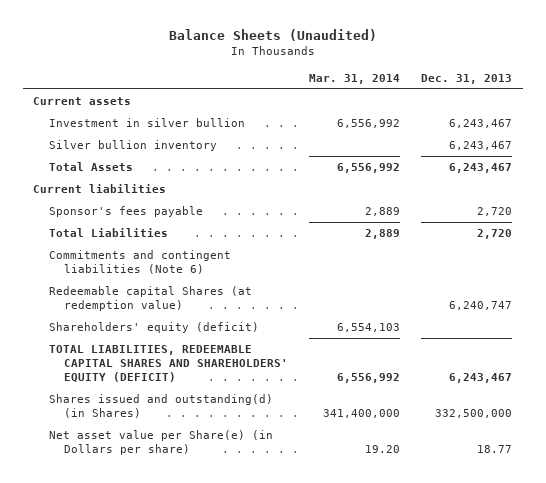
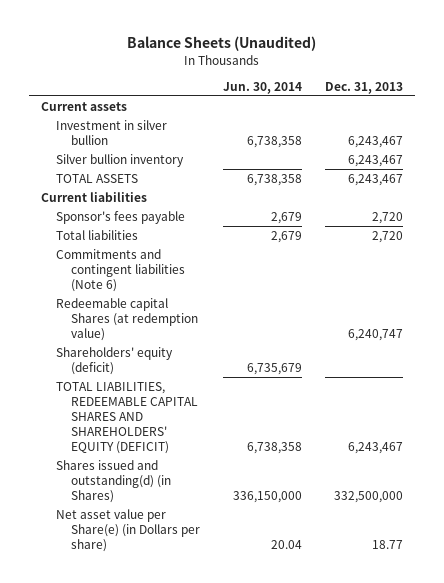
[309,73,401,84] Mar. 31, 2014 -> none
none -> [222,81,302,94] Jun. 30, 2014
[48,162,133,172] Total Assets -> [55,173,138,183] TOTAL ASSETS
[48,228,168,238] Total Liabilities -> [55,229,138,240] Total liabilities

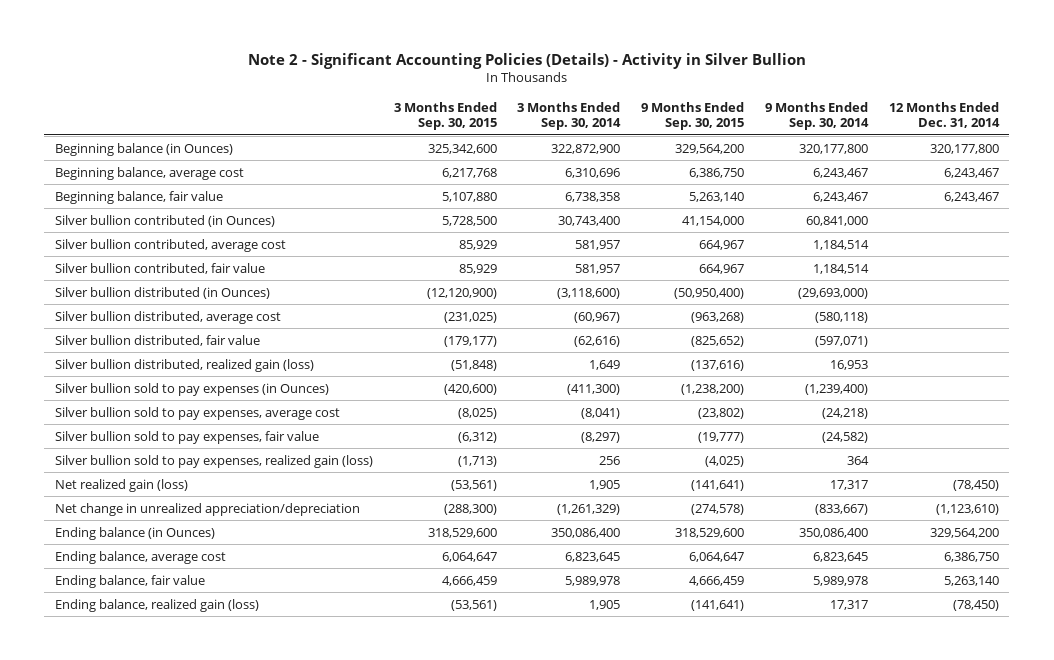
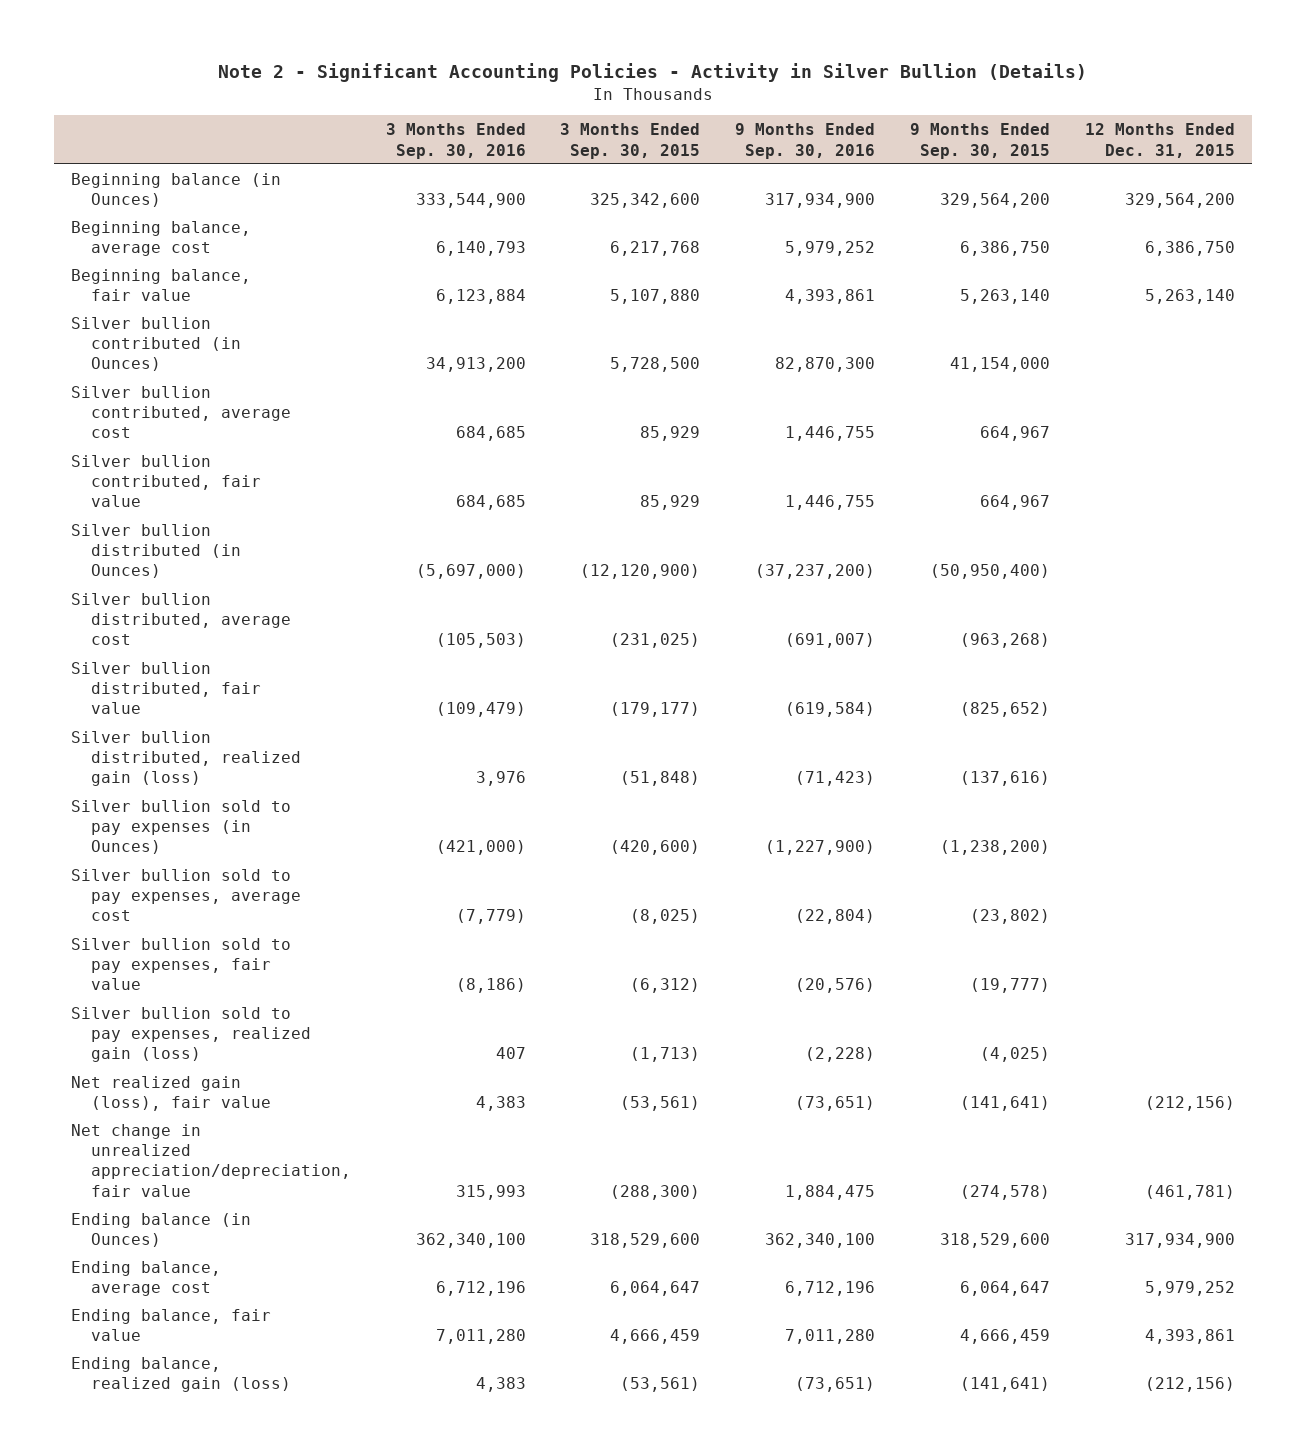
[247,52,806,69] Note 2 - Significant Accounting Policies (Details) - Activity in Silver Bullion -> [217,63,1087,83] Note 2 - Significant Accounting Policies - Activity in Silver Bullion (Details)
[517,101,622,131] 3 Months Ended Sep. 30, 2014 -> none
[765,101,870,131] 9 Months Ended Sep. 30, 2014 -> none
[888,101,1000,129] 12 Months Ended Dec. 31, 2014 -> none
none -> [385,123,526,159] 3 Months Ended Sep. 30, 2016
none -> [735,123,876,159] 9 Months Ended Sep. 30, 2016
none -> [1084,123,1235,158] 12 Months Ended Dec. 31, 2015
[54,478,188,492] Net realized gain (loss) -> [70,1075,271,1112] Net realized gain (loss), fair value
[54,502,360,516] Net change in unrealized appreciation/depreciation -> [70,1123,351,1197] Net change in unrealized appreciation/depreciation, fair value

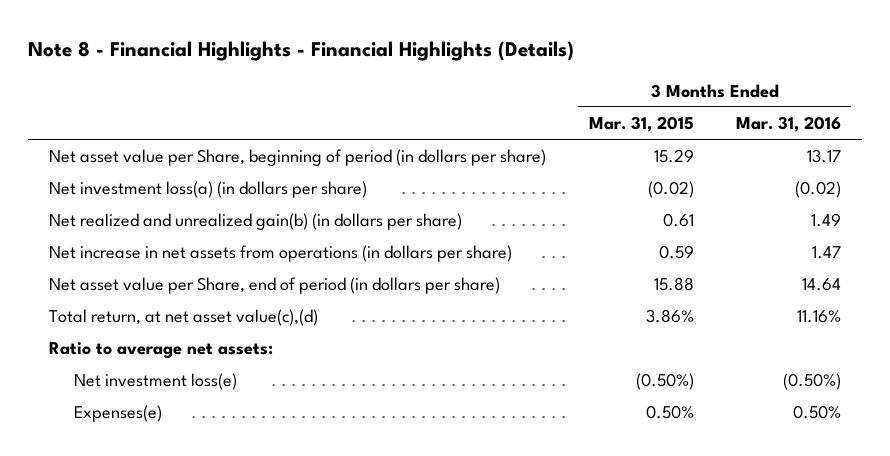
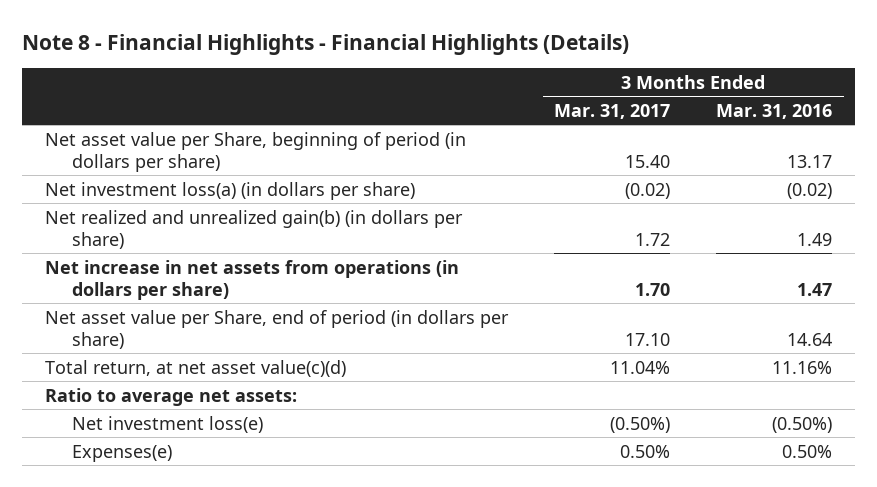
[588,116,694,133] Mar. 31, 2015 -> none
none -> [554,103,671,119] Mar. 31, 2017
[49,309,319,327] Total return, at net asset value(c),(d) -> [45,359,347,377] Total return, at net asset value(c)(d)

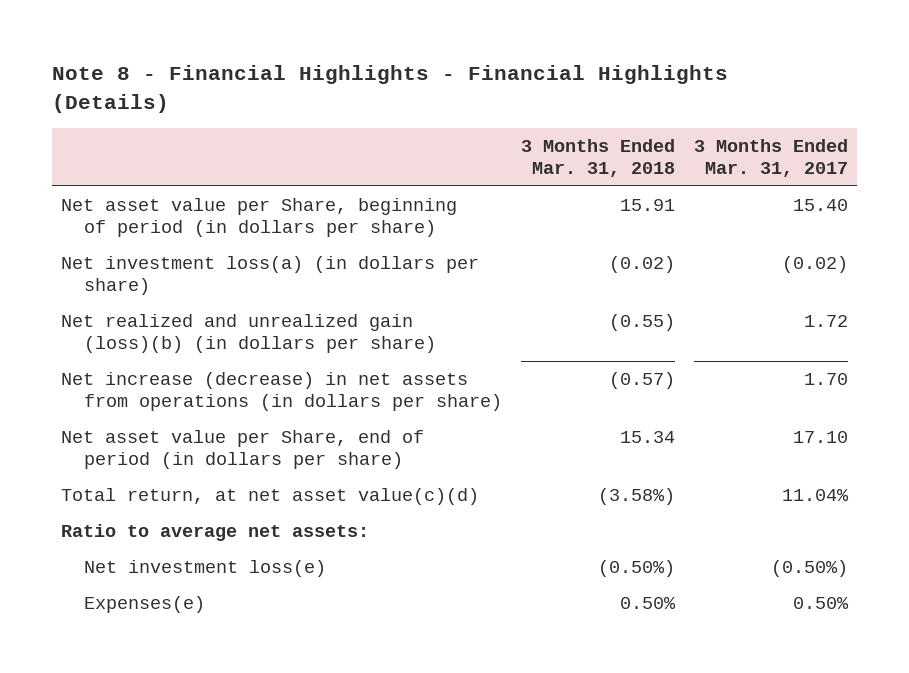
[716,103,833,119] Mar. 31, 2016 -> none
none -> [520,138,675,177] 3 Months Ended Mar. 31, 2018
[45,209,464,249] Net realized and unrealized gain(b) (in dollars per share) -> [61,314,436,354] Net realized and unrealized gain (loss)(b) (in dollars per share)
[45,259,460,300] Net increase in net assets from operations (in dollars per share) -> [61,372,502,412] Net increase (decrease) in net assets from operations (in dollars per share)

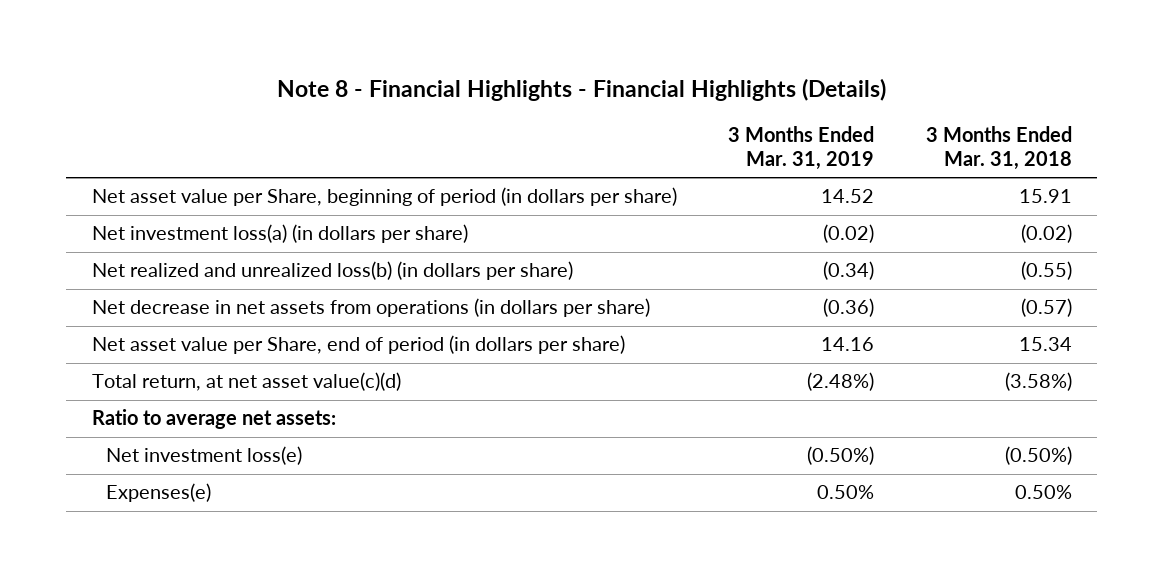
[693,138,848,177] 3 Months Ended Mar. 31, 2017 -> none
none -> [728,126,875,171] 3 Months Ended Mar. 31, 2019
[61,314,436,354] Net realized and unrealized gain (loss)(b) (in dollars per share) -> [91,261,573,281] Net realized and unrealized loss(b) (in dollars per share)
[61,372,502,412] Net increase (decrease) in net assets from operations (in dollars per share) -> [91,298,650,318] Net decrease in net assets from operations (in dollars per share)

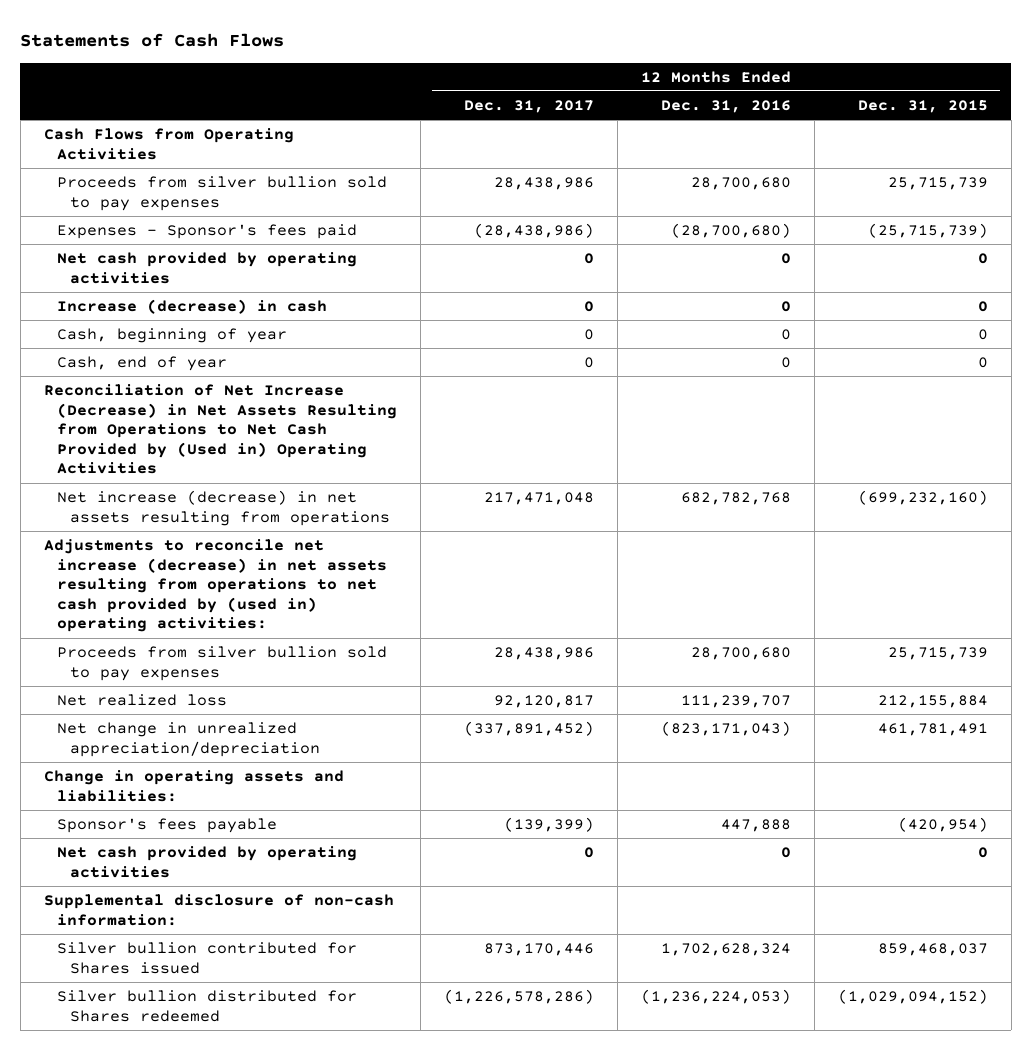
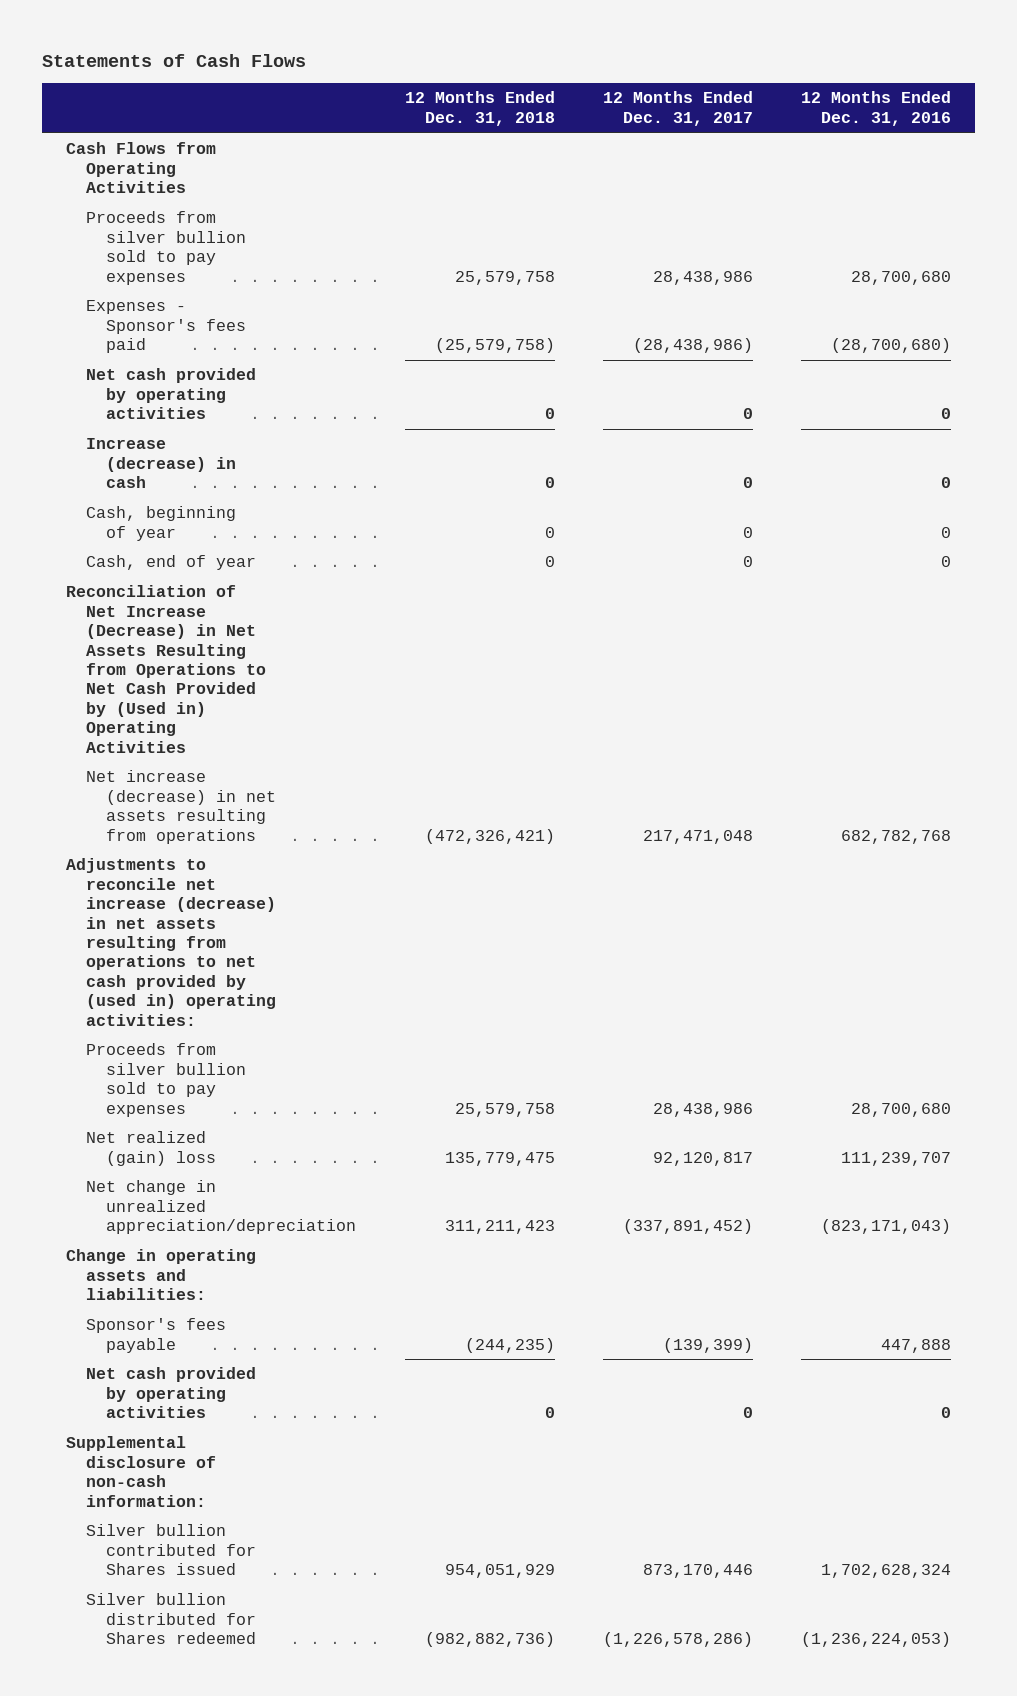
[857,99,988,113] Dec. 31, 2015 -> none
none -> [404,91,555,126] 12 Months Ended Dec. 31, 2018
[56,694,227,707] Net realized loss -> [86,1131,217,1166] Net realized (gain) loss

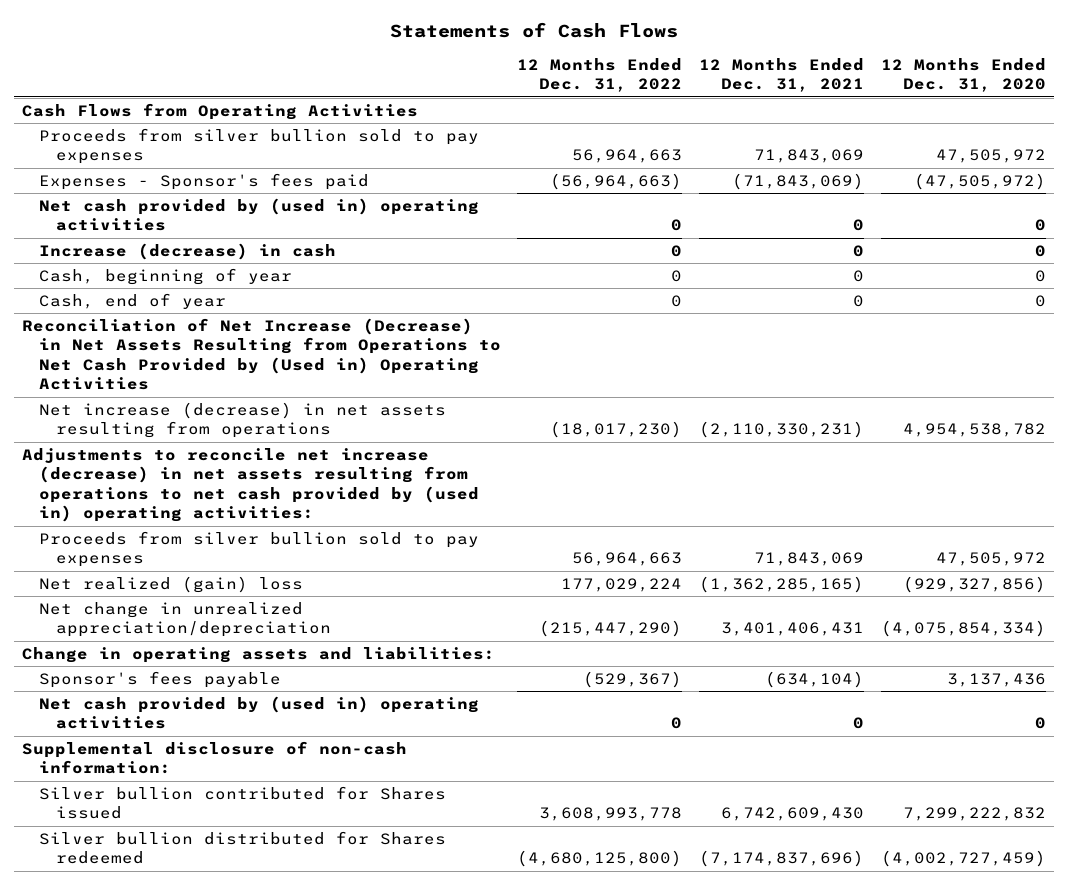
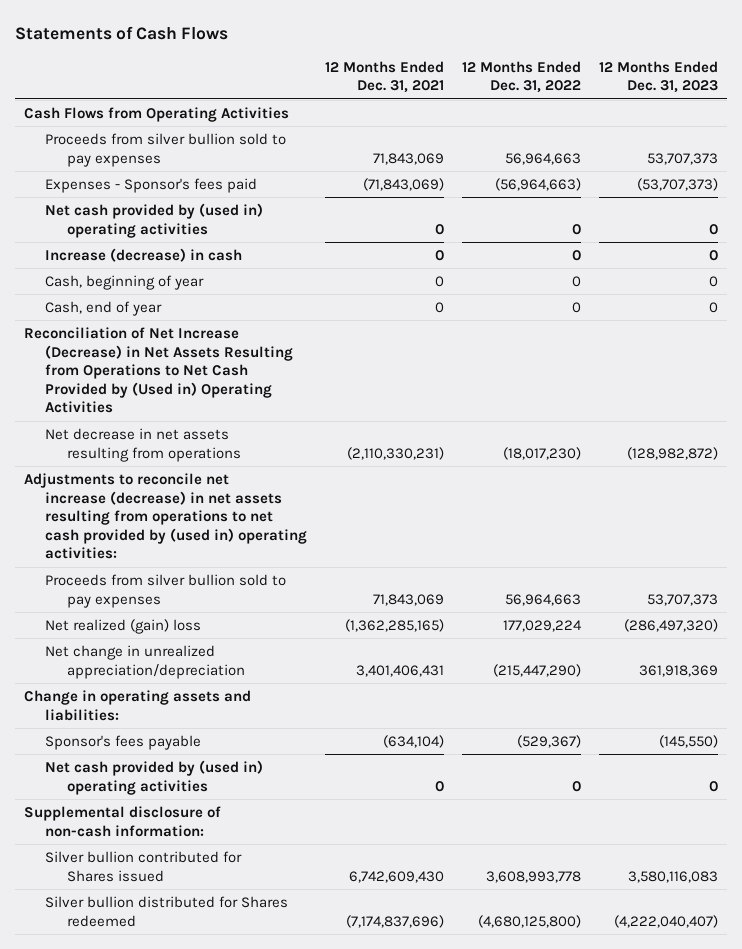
[880,57,1046,93] 12 Months Ended Dec. 31, 2020 -> none
none -> [599,60,719,94] 12 Months Ended Dec. 31, 2023
[38,401,446,439] Net increase (decrease) in net assets resulting from operations -> [45,427,241,462] Net decrease in net assets resulting from operations

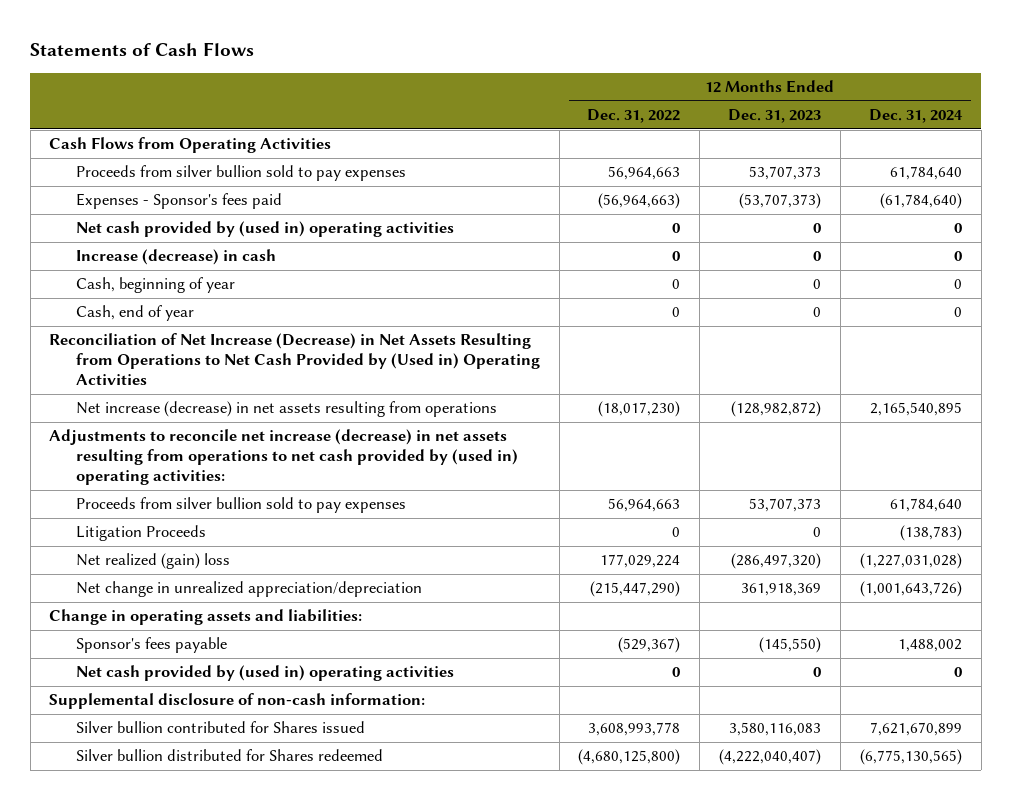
[325,60,445,94] 12 Months Ended Dec. 31, 2021 -> none
none -> [868,109,963,124] Dec. 31, 2024
[45,427,241,462] Net decrease in net assets resulting from operations -> [75,401,497,418] Net increase (decrease) in net assets resulting from operations
none -> [75,525,206,542] Litigation Proceeds

